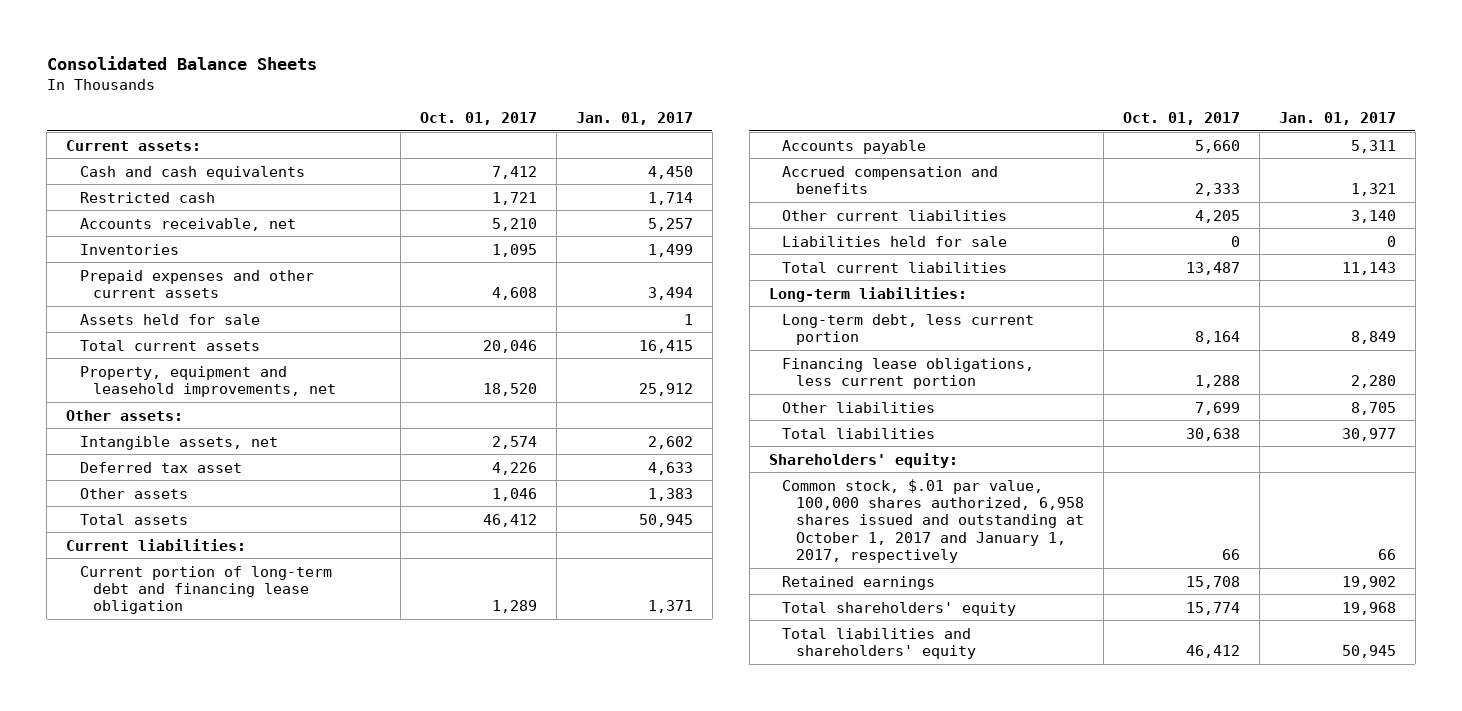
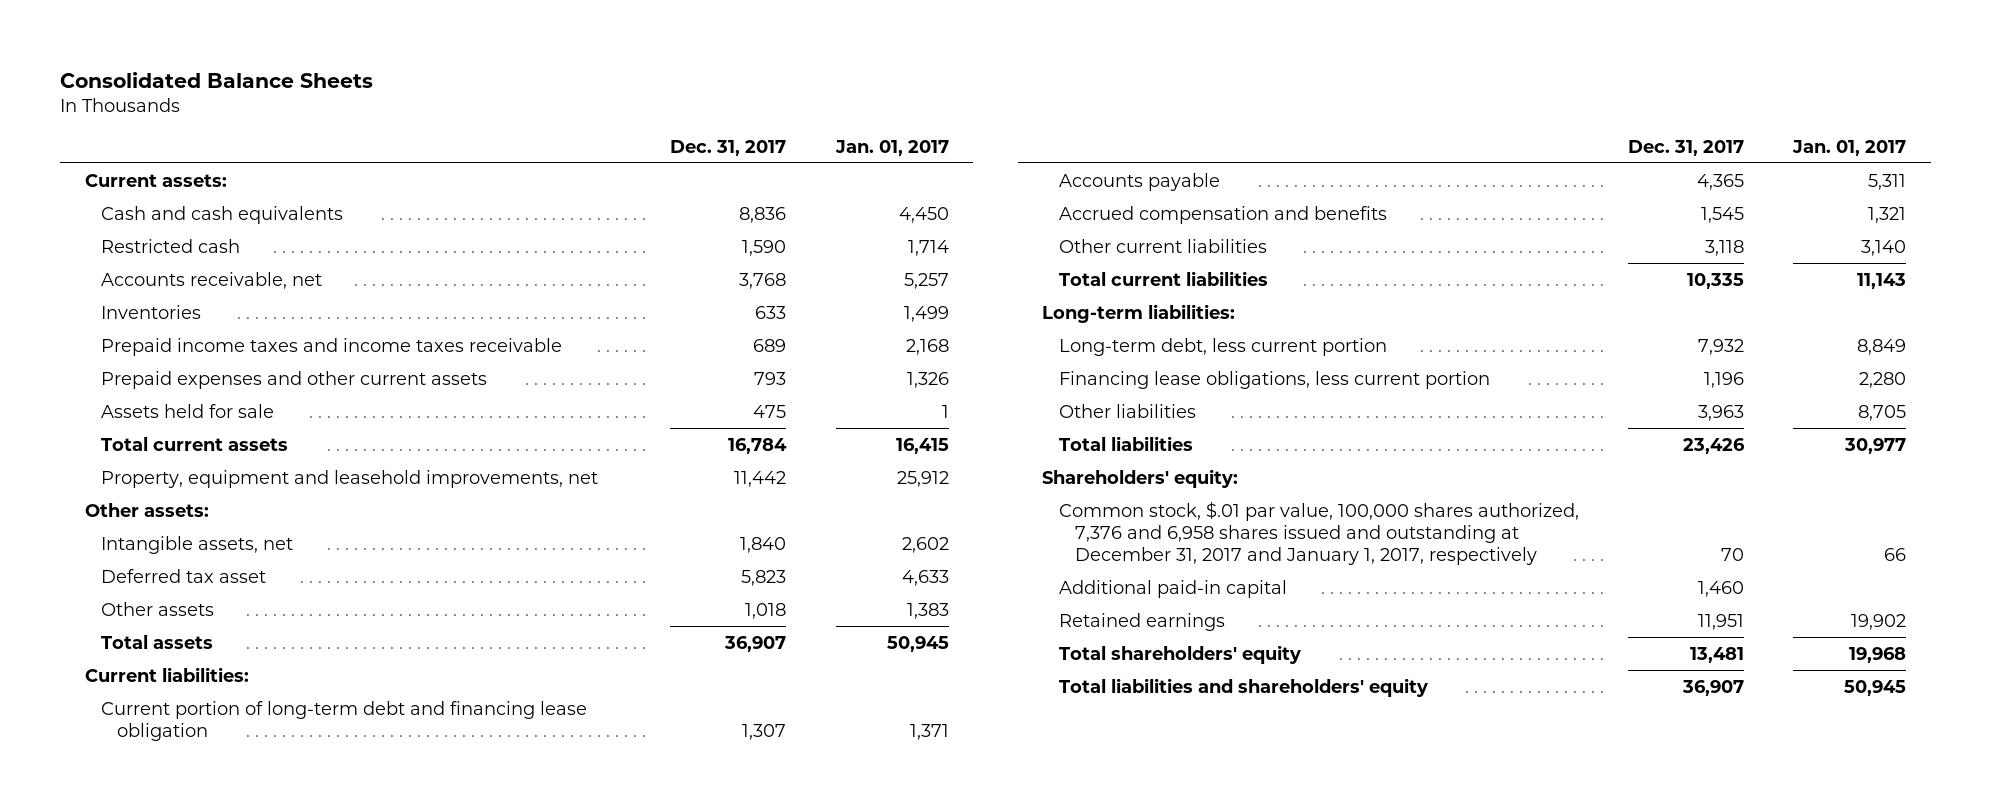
[419,111,537,125] Oct. 01, 2017 -> none
none -> [670,139,787,156] Dec. 31, 2017
none -> [101,337,563,356] Prepaid income taxes and income taxes receivable
[647,286,693,300] 3,494 -> [906,371,949,388] 1,326
[782,235,1008,247] Liabilities held for sale -> none
[782,478,1084,564] Common stock, $.01 par value, 100,000 shares authorized, 6,958 shares issued and outstanding at October 1, 2017 and January 1, 2017, respectively -> [1058,500,1579,566] Common stock, $.01 par value, 100,000 shares authorized, 7,376 and 6,958 shares issued and outstanding at December 31, 2017 and January 1, 2017, respectively
none -> [1058,579,1287,598] Additional paid-in capital

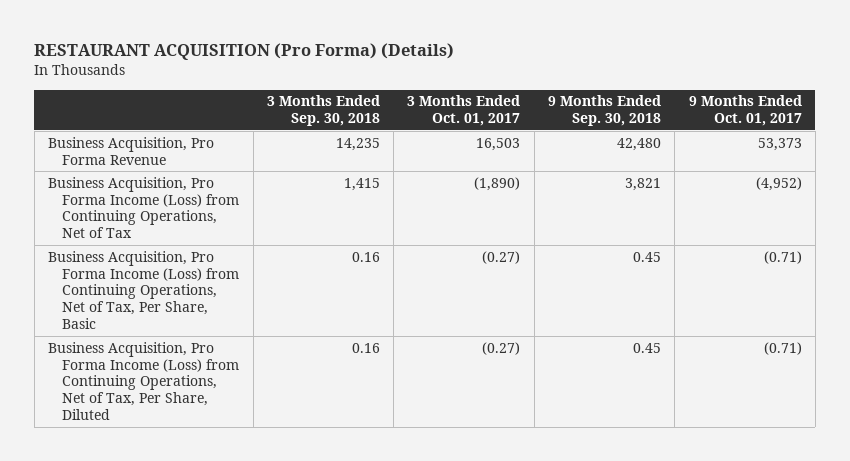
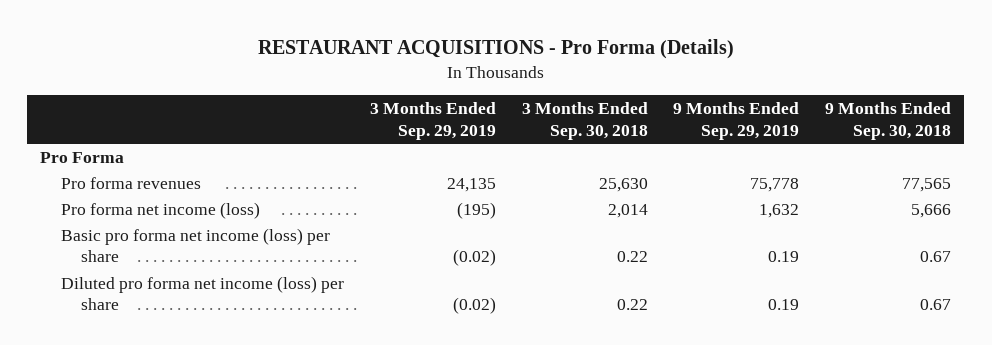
[34,43,455,61] RESTAURANT ACQUISITION (Pro Forma) (Details) -> [257,39,734,60] RESTAURANT ACQUISITIONS - Pro Forma (Details)
[407,95,521,127] 3 Months Ended Oct. 01, 2017 -> none
[688,95,802,127] 9 Months Ended Oct. 01, 2017 -> none
none -> [369,102,496,140] 3 Months Ended Sep. 29, 2019
none -> [673,102,800,140] 9 Months Ended Sep. 29, 2019
none -> [40,151,125,163] Pro Forma
[48,136,215,165] Business Acquisition, Pro Forma Revenue -> [60,176,201,189] Pro forma revenues
[335,137,380,151] 14,235 -> [598,177,648,192] 25,630
[617,137,662,151] 42,480 -> [902,177,952,192] 77,565
[48,176,240,239] Business Acquisition, Pro Forma Income (Loss) from Continuing Operations, Net of Tax -> [60,201,260,219] Pro forma net income (loss)
[343,177,380,191] 1,415 -> [607,203,648,218] 2,014
[625,177,662,191] 3,821 -> [911,203,952,218] 5,666
[48,250,240,330] Business Acquisition, Pro Forma Income (Loss) from Continuing Operations, Net of Tax, Per Share, Basic -> [60,227,330,263] Basic pro forma net income (loss) per share
[351,251,380,262] 0.16 -> [616,251,648,263] 0.22
[633,251,662,262] 0.45 -> [920,251,952,263] 0.67
[48,341,240,421] Business Acquisition, Pro Forma Income (Loss) from Continuing Operations, Net of Tax, Per Share, Diluted -> [60,275,344,311] Diluted pro forma net income (loss) per share
[351,342,380,353] 0.16 -> [616,299,648,311] 0.22
[633,342,662,353] 0.45 -> [920,299,952,311] 0.67

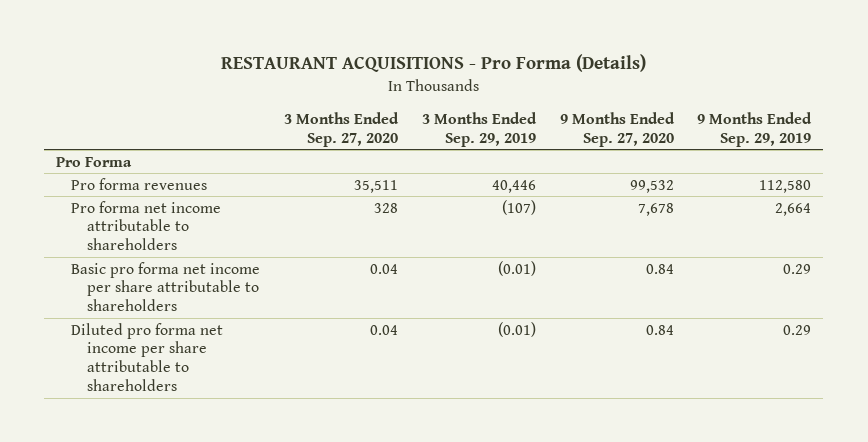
[521,102,648,140] 3 Months Ended Sep. 30, 2018 -> none
[825,102,952,140] 9 Months Ended Sep. 30, 2018 -> none
none -> [284,112,400,147] 3 Months Ended Sep. 27, 2020
none -> [559,112,675,147] 9 Months Ended Sep. 27, 2020
[446,177,496,192] 24,135 -> [491,179,536,193] 40,446
[750,177,800,192] 75,778 -> [759,179,812,193] 112,580
[60,201,260,219] Pro forma net income (loss) -> [71,200,222,251] Pro forma net income attributable to shareholders
[456,201,496,219] (195) -> [501,199,536,215] (107)
[759,203,800,218] 1,632 -> [775,202,812,216] 2,664
[60,227,330,263] Basic pro forma net income (loss) per share -> [71,261,261,312] Basic pro forma net income per share attributable to shareholders
[452,249,496,267] (0.02) -> [497,260,536,276] (0.01)
[768,251,800,263] 0.19 -> [783,263,812,274] 0.29
[60,275,344,311] Diluted pro forma net income (loss) per share -> [71,322,224,392] Diluted pro forma net income per share attributable to shareholders
[452,297,496,315] (0.02) -> [497,321,536,337] (0.01)
[768,299,800,311] 0.19 -> [783,324,812,335] 0.29

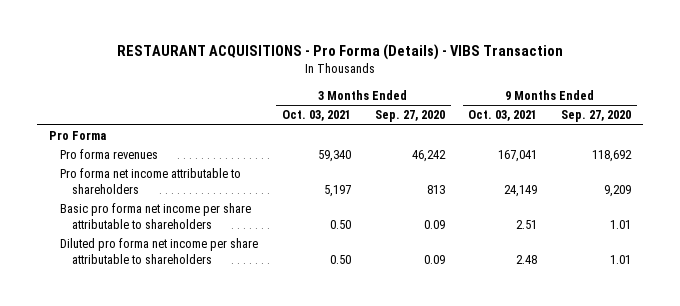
[220,54,646,73] RESTAURANT ACQUISITIONS - Pro Forma (Details) -> [116,44,563,61] RESTAURANT ACQUISITIONS - Pro Forma (Details) - VIBS Transaction
[421,112,537,147] 3 Months Ended Sep. 29, 2019 -> none
[697,112,813,147] 9 Months Ended Sep. 29, 2019 -> none
none -> [282,110,352,122] Oct. 03, 2021
none -> [468,110,538,122] Oct. 03, 2021
[354,179,399,193] 35,511 -> [411,150,446,163] 46,242
[629,179,674,193] 99,532 -> [592,150,633,163] 118,692
[374,202,399,213] 328 -> [426,184,445,194] 813
[637,202,674,216] 7,678 -> [604,184,632,197] 9,209
[370,263,399,274] 0.04 -> [423,219,445,229] 0.09
[645,263,674,274] 0.84 -> [610,219,632,229] 1.01
[370,324,399,335] 0.04 -> [423,254,445,264] 0.09
[645,324,674,335] 0.84 -> [610,254,632,264] 1.01

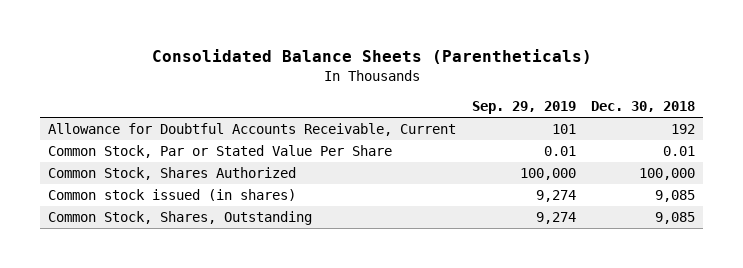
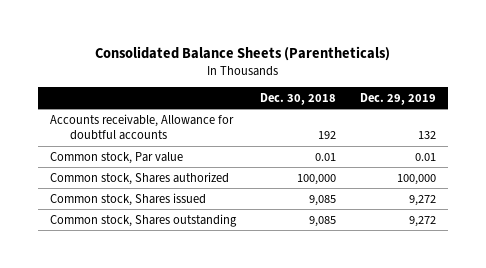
[471,101,576,115] Sep. 29, 2019 -> none
none -> [360,92,437,105] Dec. 29, 2019
[47,123,456,137] Allowance for Doubtful Accounts Receivable, Current -> [50,113,235,141] Accounts receivable, Allowance for doubtful accounts
[47,145,392,159] Common Stock, Par or Stated Value Per Share -> [50,151,184,164] Common stock, Par value
[47,167,296,181] Common Stock, Shares Authorized -> [50,171,230,185] Common stock, Shares authorized
[47,189,296,202] Common stock issued (in shares) -> [50,192,207,206] Common stock, Shares issued
[47,211,312,226] Common Stock, Shares, Outstanding -> [50,213,238,227] Common stock, Shares outstanding

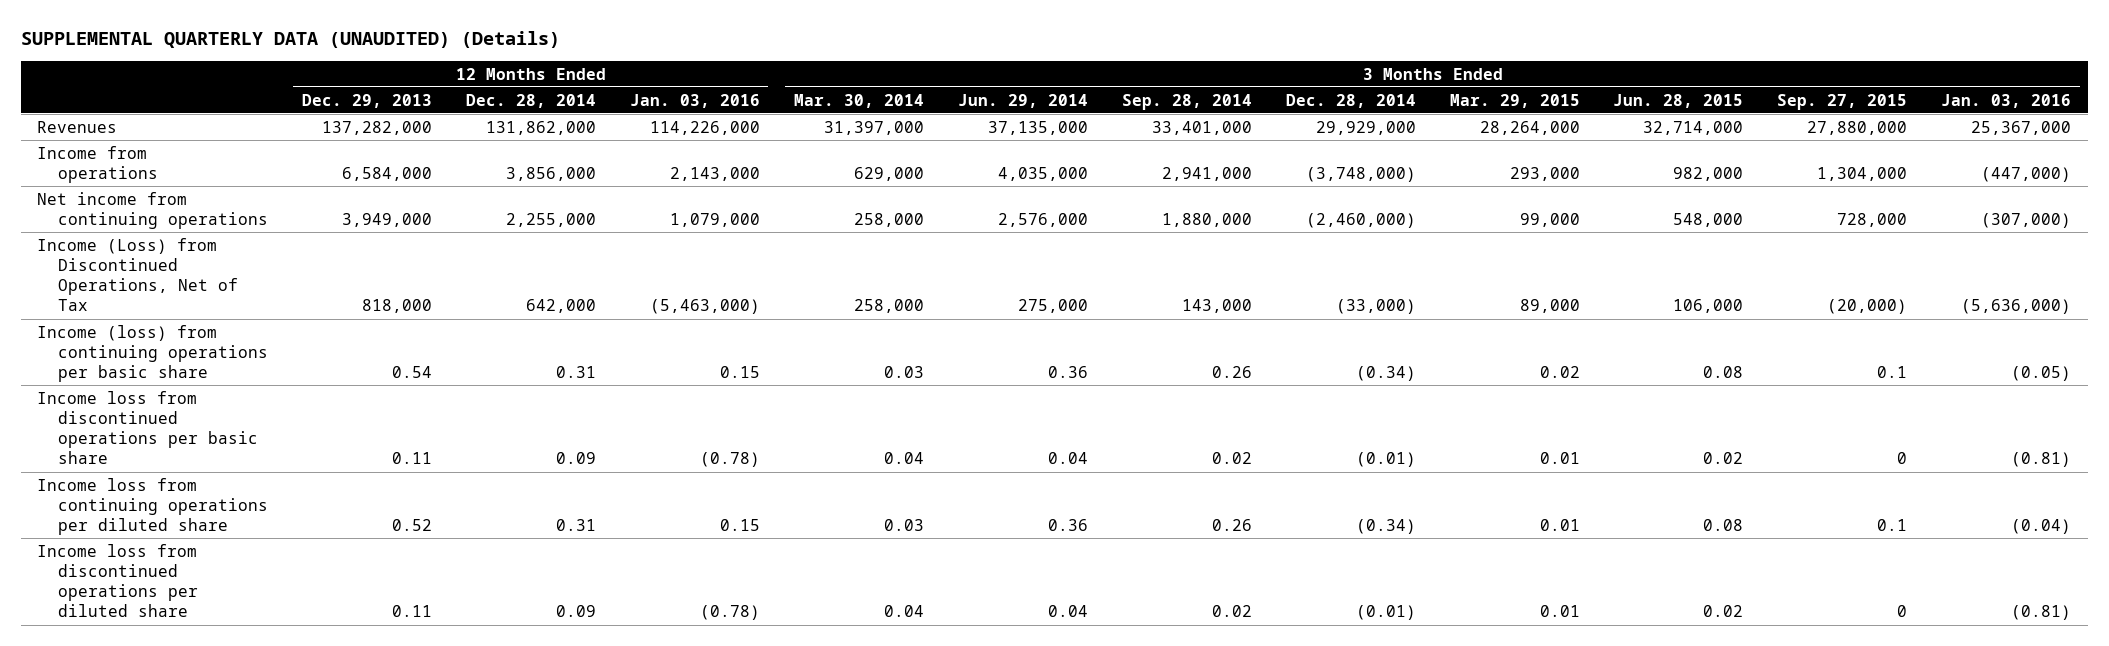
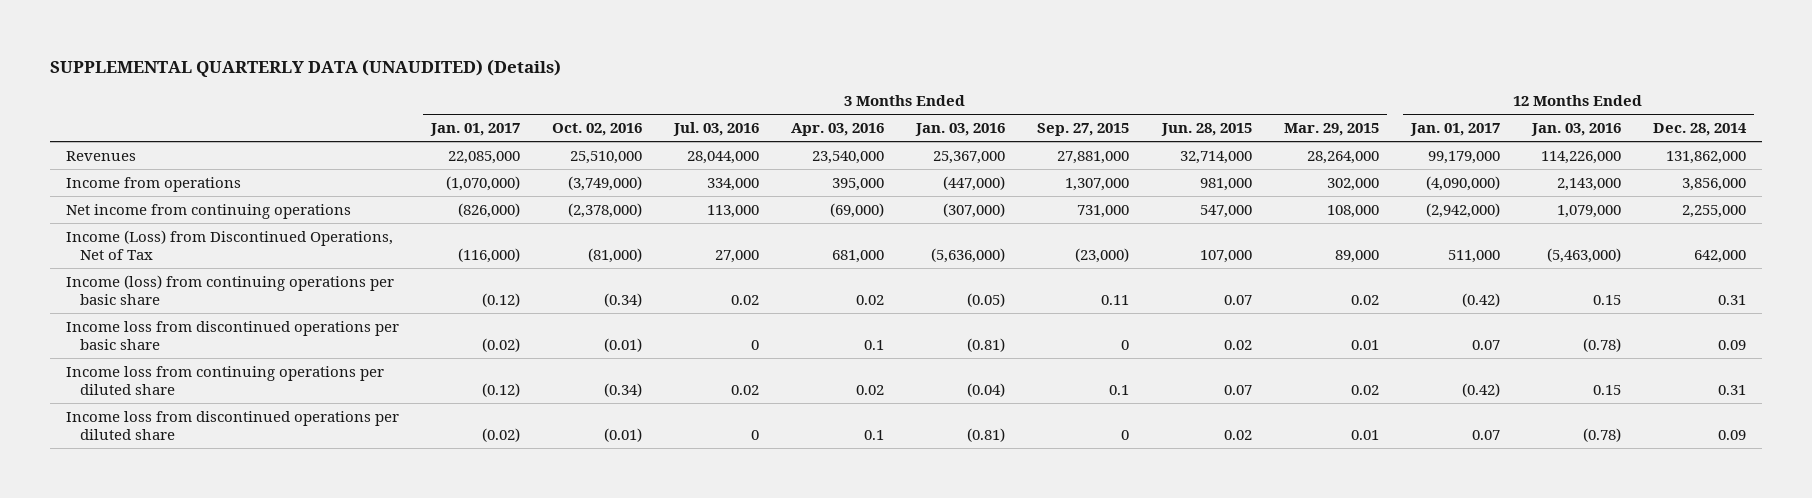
[301,93,432,108] Dec. 29, 2013 -> none
[793,93,924,108] Mar. 30, 2014 -> none
[957,93,1088,108] Jun. 29, 2014 -> none
[1121,93,1252,110] Sep. 28, 2014 -> none
[1285,93,1416,108] Dec. 28, 2014 -> none
none -> [430,123,521,137] Jan. 01, 2017
none -> [552,123,643,137] Oct. 02, 2016
none -> [673,122,760,137] Jul. 03, 2016
none -> [791,123,885,137] Apr. 03, 2016
none -> [1409,123,1500,137] Jan. 01, 2017
[1807,120,1908,135] 27,880,000 -> [1057,150,1130,164] 27,881,000
[1509,166,1580,181] 293,000 -> [1326,177,1379,191] 302,000
[1673,166,1744,181] 982,000 -> [1199,177,1252,191] 981,000
[1817,166,1908,181] 1,304,000 -> [1065,177,1130,191] 1,307,000
[1519,212,1580,227] 99,000 -> [1326,204,1379,218] 108,000
[1673,212,1744,227] 548,000 -> [1199,204,1252,218] 547,000
[1837,212,1908,227] 728,000 -> [1077,204,1130,218] 731,000
[1673,299,1744,314] 106,000 -> [1199,249,1252,263] 107,000
[1827,299,1908,315] (20,000) -> [1075,247,1130,263] (23,000)
[1703,366,1744,379] 0.08 -> [1223,294,1252,305] 0.07
[1877,366,1908,379] 0.1 -> [1101,294,1130,305] 0.11
[1539,519,1580,532] 0.01 -> [1350,384,1379,395] 0.02
[1703,519,1744,532] 0.08 -> [1223,384,1252,395] 0.07

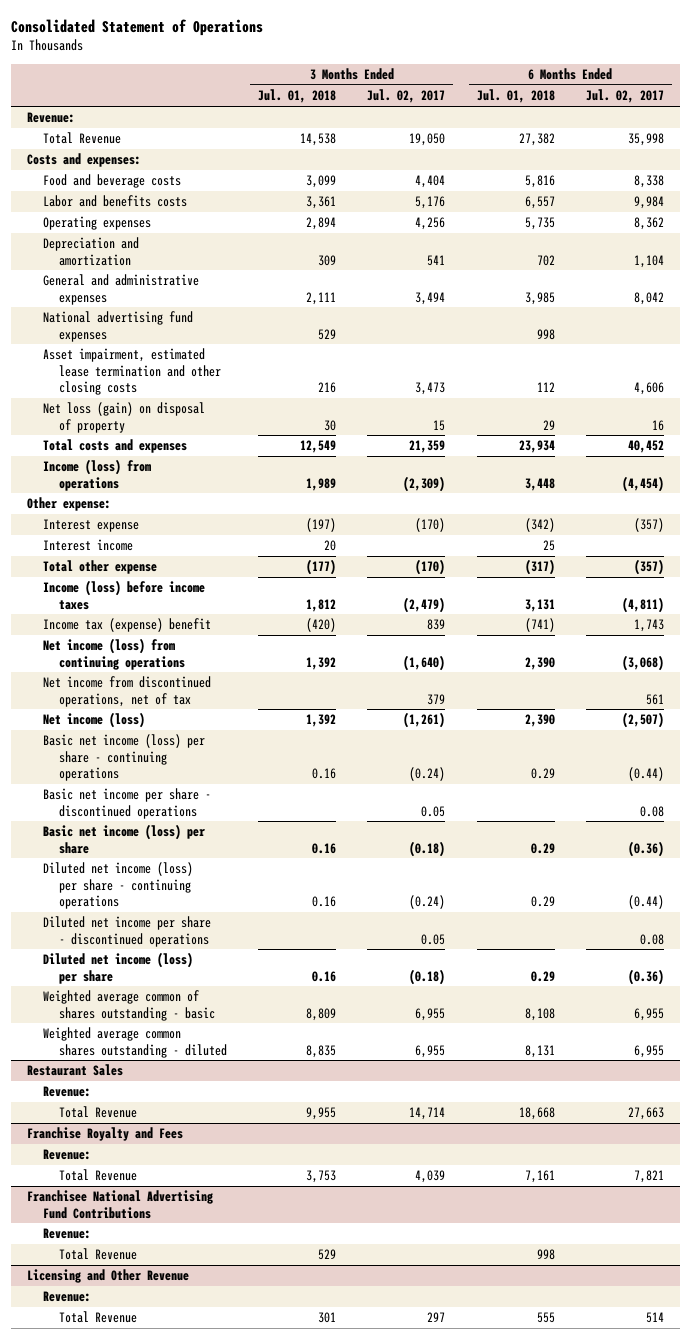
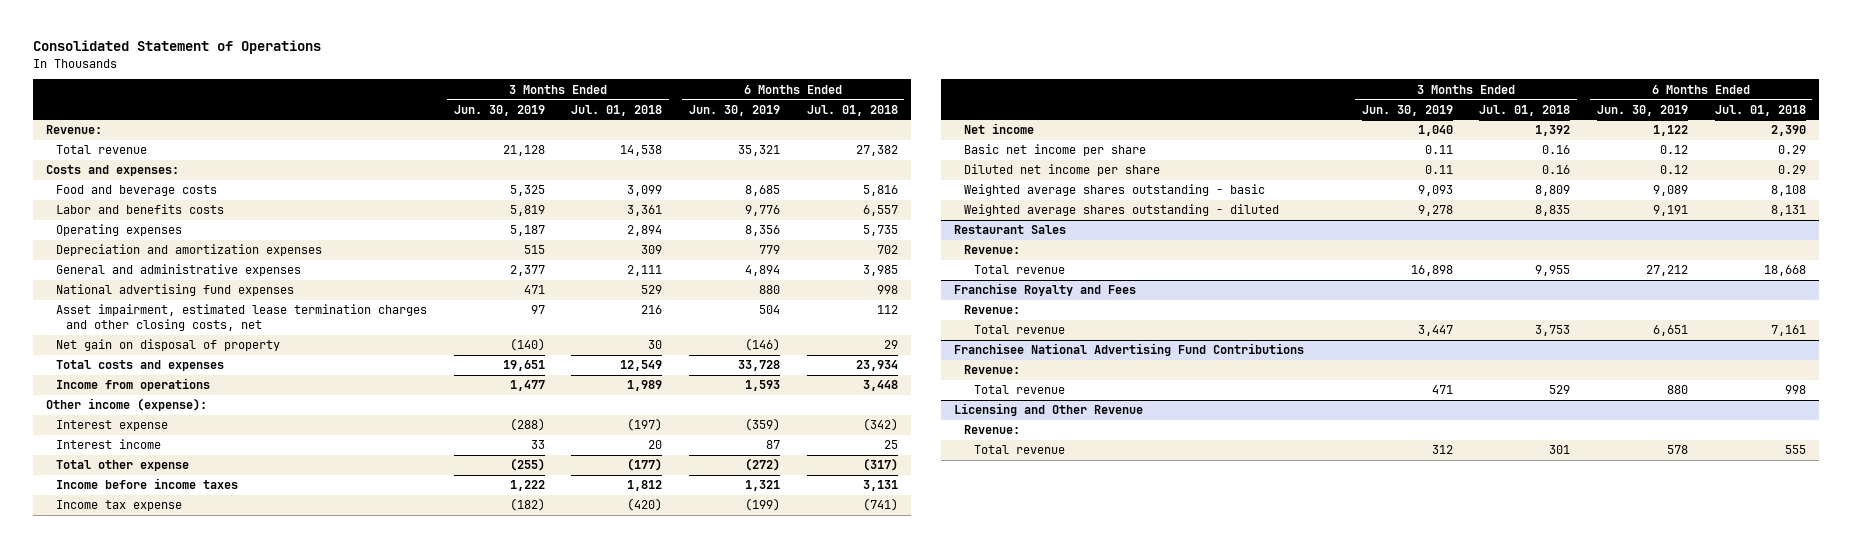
[367,89,446,104] Jul. 02, 2017 -> none
[585,89,664,104] Jul. 02, 2017 -> none
none -> [453,104,545,116] Jun. 30, 2019
none -> [689,104,781,116] Jun. 30, 2019
[42,132,121,145] Total Revenue -> [56,145,148,155] Total revenue
[42,237,139,266] Depreciation and amortization -> [56,244,323,257] Depreciation and amortization expenses
[42,348,221,396] Asset impairment, estimated lease termination and other closing costs -> [56,304,428,332] Asset impairment, estimated lease termination charges and other closing costs, net
[42,402,205,433] Net loss (gain) on disposal of property -> [56,339,281,352] Net gain on disposal of property
[42,459,151,491] Income (loss) from operations -> [56,378,211,392] Income from operations
[26,497,111,512] Other expense: -> [46,398,208,412] Other income (expense):
[42,638,185,670] Net income (loss) from continuing operations -> none
[42,676,211,707] Net income from discontinued operations, net of tax -> none
[42,734,205,782] Basic net income (loss) per share - continuing operations -> none
[42,788,211,819] Basic net income per share - discontinued operations -> none
[42,862,193,910] Diluted net income (loss) per share - continuing operations -> none
[42,916,211,947] Diluted net income per share - discontinued operations -> none
[42,580,205,610] Income (loss) before income taxes -> [56,478,239,490] Income before income taxes
[42,618,211,633] Income tax (expense) benefit -> [56,500,183,512] Income tax expense
[42,712,145,729] Net income (loss) -> [964,123,1035,135] Net income
[42,824,205,854] Basic net income (loss) per share -> [964,144,1147,157] Basic net income per share
[42,952,193,984] Diluted net income (loss) per share -> [964,164,1161,177] Diluted net income per share
[42,990,215,1021] Weighted average common of shares outstanding - basic -> [964,184,1266,197] Weighted average shares outstanding - basic
[42,1027,227,1058] Weighted average common shares outstanding - diluted -> [964,204,1280,217] Weighted average shares outstanding - diluted
[58,1106,137,1119] Total Revenue -> [974,265,1066,275] Total revenue
[58,1169,137,1182] Total Revenue -> [974,325,1066,335] Total revenue
[58,1248,137,1261] Total Revenue -> [974,385,1066,395] Total revenue
[58,1311,137,1324] Total Revenue -> [974,445,1066,455] Total revenue

